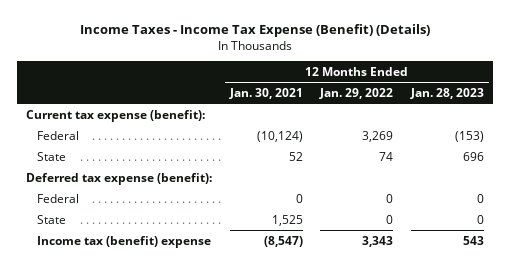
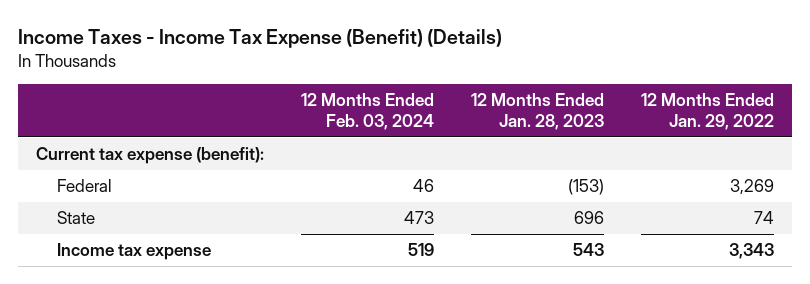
[228,87,303,99] Jan. 30, 2021 -> none
none -> [301,93,435,130] 12 Months Ended Feb. 03, 2024
[25,172,212,185] Deferred tax expense (benefit): -> none
[36,193,79,203] Federal -> none
[36,214,66,224] State -> none
[36,235,211,248] Income tax (benefit) expense -> [57,243,212,261] Income tax expense

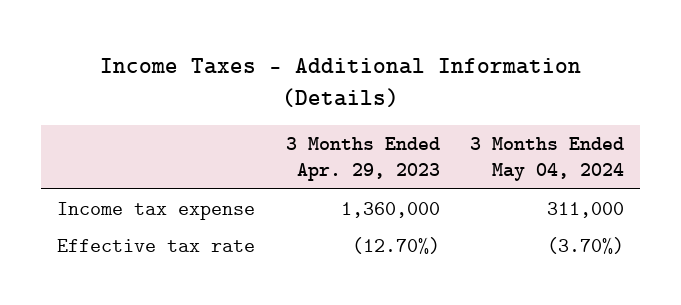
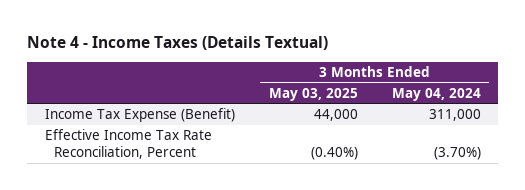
[99,57,581,107] Income Taxes - Additional Information (Details) -> [27,36,329,51] Note 4 - Income Taxes (Details Textual)
[285,136,440,182] 3 Months Ended Apr. 29, 2023 -> none
none -> [268,87,358,101] May 03, 2025
[56,201,255,220] Income tax expense -> [44,108,235,123] Income Tax Expense (Benefit)
[56,238,255,252] Effective tax rate -> [44,129,212,160] Effective Income Tax Rate Reconciliation, Percent

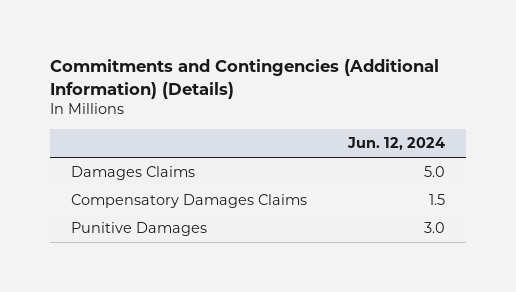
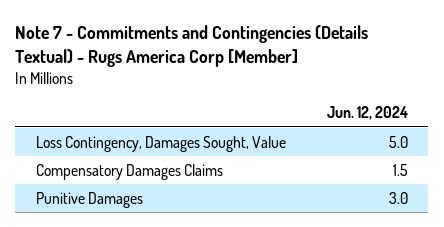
[49,59,439,99] Commitments and Contingencies (Additional Information) (Details) -> [15,25,369,67] Note 7 - Commitments and Contingencies (Details Textual) - Rugs America Corp [Member]
[70,166,195,181] Damages Claims -> [35,135,286,152] Loss Contingency, Damages Sought, Value

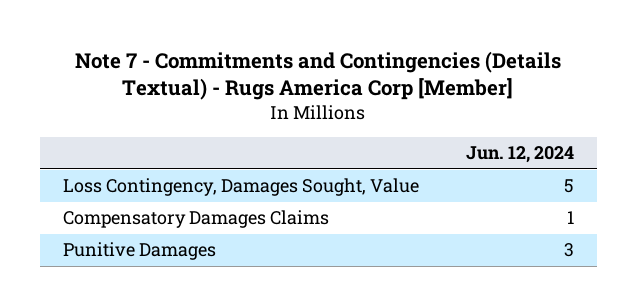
[388,135,408,148] 5.0 -> [563,179,574,194] 5
[392,163,408,176] 1.5 -> [566,211,574,225] 1
[388,191,408,204] 3.0 -> [563,243,574,258] 3

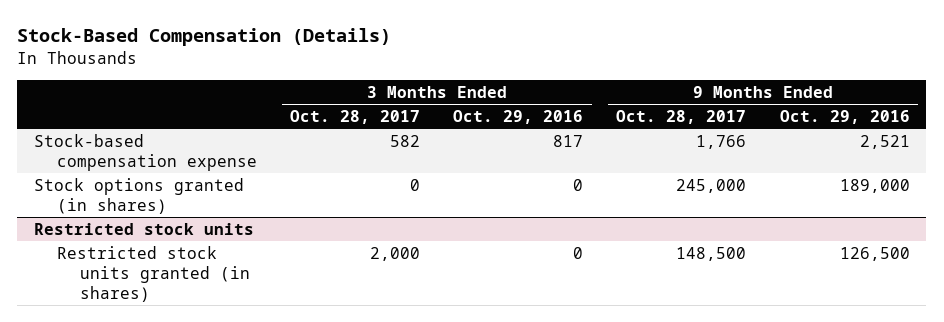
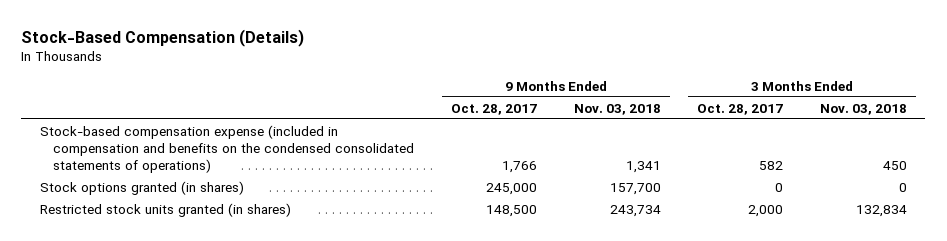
[453,110,584,125] Oct. 29, 2016 -> none
[779,110,910,125] Oct. 29, 2016 -> none
none -> [573,103,661,115] Nov. 03, 2018
none -> [820,103,908,115] Nov. 03, 2018
[33,133,258,171] Stock-based compensation expense -> [39,124,415,173] Stock-based compensation expense (included in compensation and benefits on the condensed consolidated statements of operations)
[33,222,254,235] Restricted stock units -> none

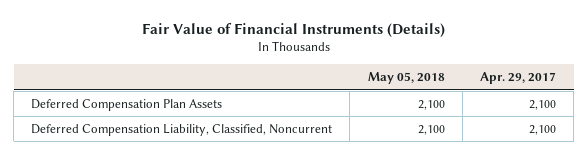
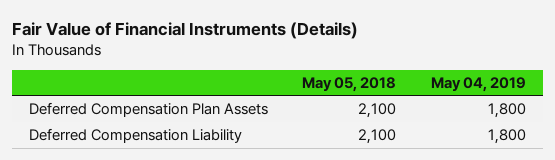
[480,72,557,85] Apr. 29, 2017 -> none
none -> [430,76,526,92] May 04, 2019
[31,123,333,136] Deferred Compensation Liability, Classified, Noncurrent -> [29,128,243,144] Deferred Compensation Liability

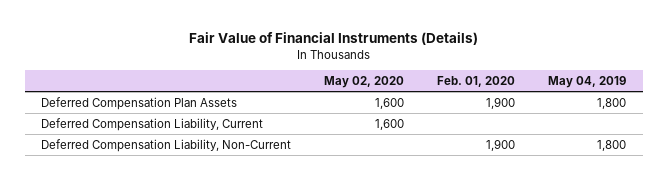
[302,76,397,92] May 05, 2018 -> none
none -> [324,75,405,88] May 02, 2020
none -> [437,75,516,87] Feb. 01, 2020
none -> [41,117,264,131] Deferred Compensation Liability, Current
[29,128,243,144] Deferred Compensation Liability -> [41,138,292,152] Deferred Compensation Liability, Non-Current

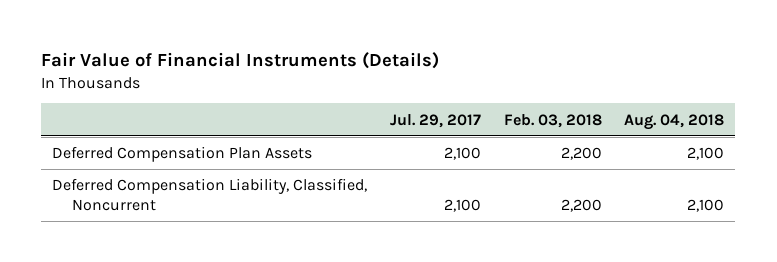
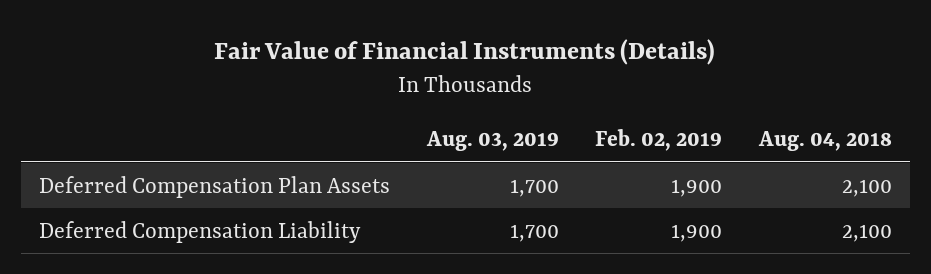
[389,113,481,128] Jul. 29, 2017 -> none
[503,113,602,128] Feb. 03, 2018 -> none
none -> [425,130,559,151] Aug. 03, 2019
none -> [595,128,723,151] Feb. 02, 2019
[52,178,368,212] Deferred Compensation Liability, Classified, Noncurrent -> [39,220,362,243] Deferred Compensation Liability

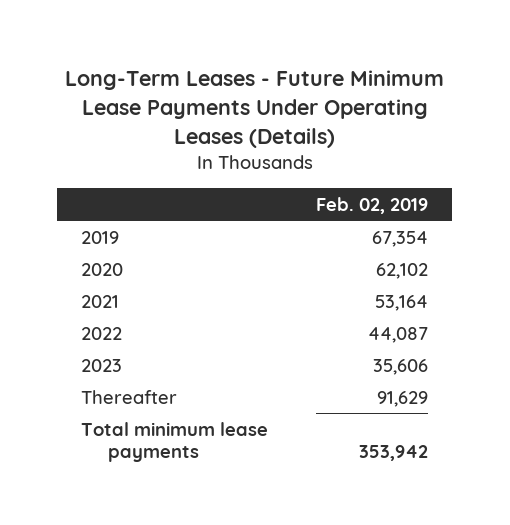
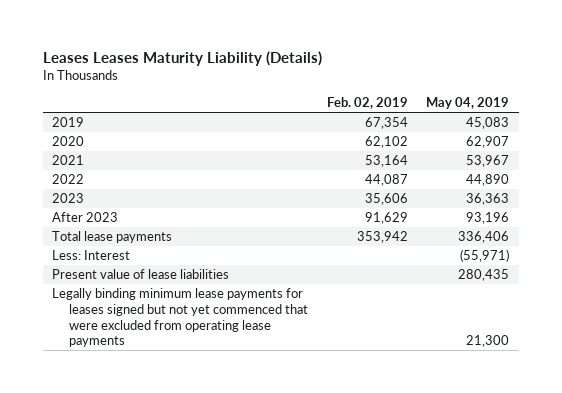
[64,70,444,149] Long-Term Leases - Future Minimum Lease Payments Under Operating Leases (Details) -> [43,51,323,67] Leases Leases Maturity Liability (Details)
none -> [426,97,510,110] May 04, 2019
[81,389,178,404] Thereafter -> [52,212,119,223] After 2023
[81,421,269,463] Total minimum lease payments -> [52,231,173,244] Total lease payments
none -> [52,250,131,261] Less: Interest
none -> [52,269,230,280] Present value of lease liabilities
none -> [52,288,309,348] Legally binding minimum lease payments for leases signed but not yet commenced that were excluded from operating lease payments

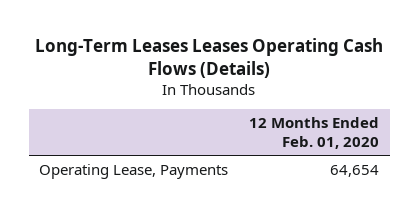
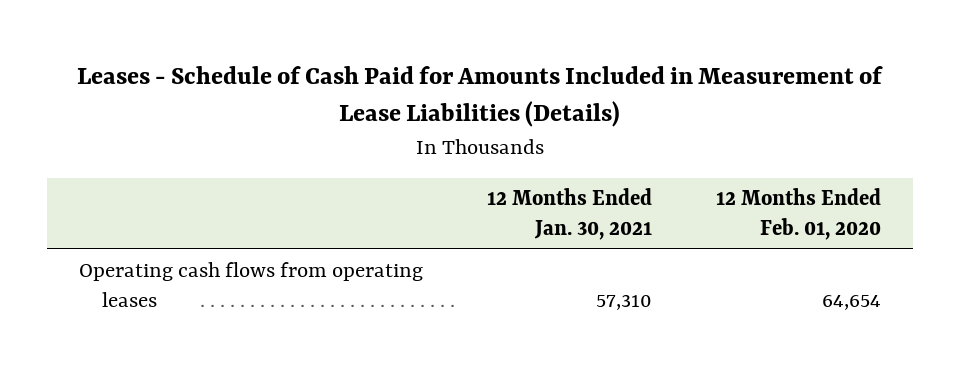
[35,37,384,78] Long-Term Leases Leases Operating Cash Flows (Details) -> [76,66,883,128] Leases - Schedule of Cash Paid for Amounts Included in Measurement of Lease Liabilities (Details)
none -> [486,187,652,241] 12 Months Ended Jan. 30, 2021
[39,163,229,179] Operating Lease, Payments -> [78,261,423,308] Operating cash flows from operating leases

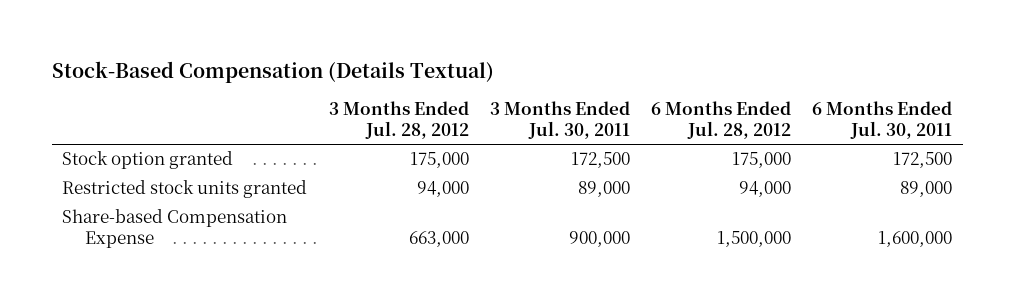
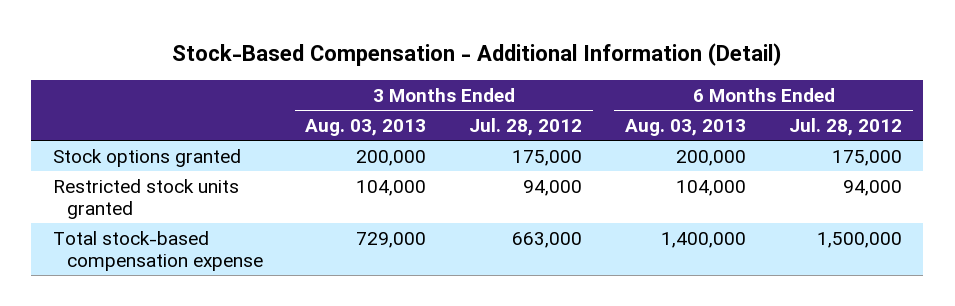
[51,61,494,84] Stock-Based Compensation (Details Textual) -> [172,43,783,67] Stock-Based Compensation - Additional Information (Detail)
[489,101,630,139] 3 Months Ended Jul. 30, 2011 -> none
[812,101,953,139] 6 Months Ended Jul. 30, 2011 -> none
none -> [305,119,427,137] Aug. 03, 2013
none -> [625,119,747,137] Aug. 03, 2013
[62,151,234,170] Stock option granted -> [52,148,241,167] Stock options granted
[62,209,288,249] Share-based Compensation Expense -> [52,230,263,272] Total stock-based compensation expense

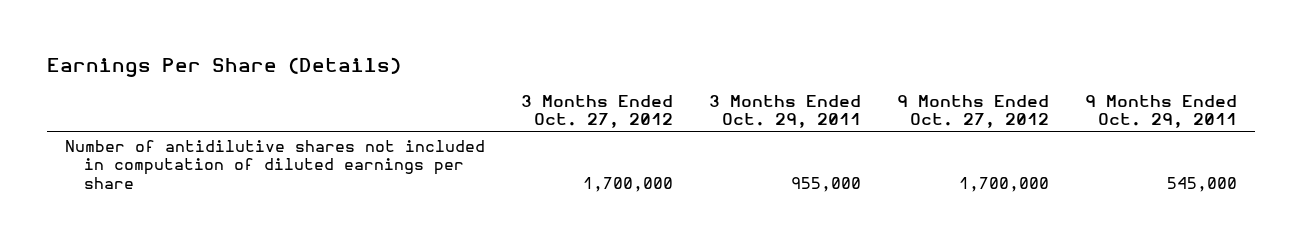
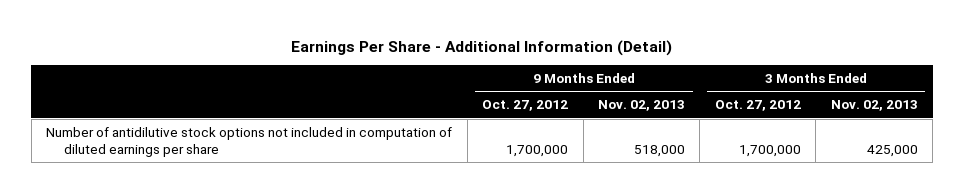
[46,56,401,77] Earnings Per Share (Details) -> [291,39,673,56] Earnings Per Share - Additional Information (Detail)
[709,94,862,129] 3 Months Ended Oct. 29, 2011 -> none
[1085,94,1238,129] 9 Months Ended Oct. 29, 2011 -> none
none -> [598,100,686,112] Nov. 02, 2013
none -> [830,100,918,112] Nov. 02, 2013
[64,139,485,189] Number of antidilutive shares not included in computation of diluted earnings per share -> [46,126,453,158] Number of antidilutive stock options not included in computation of diluted earnings per share

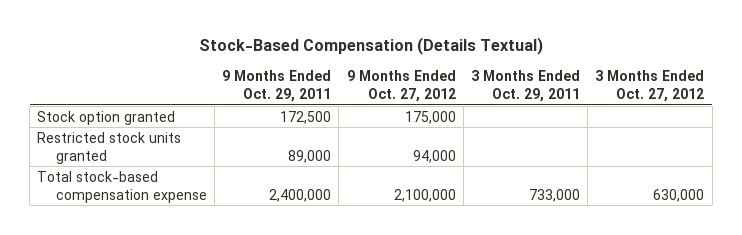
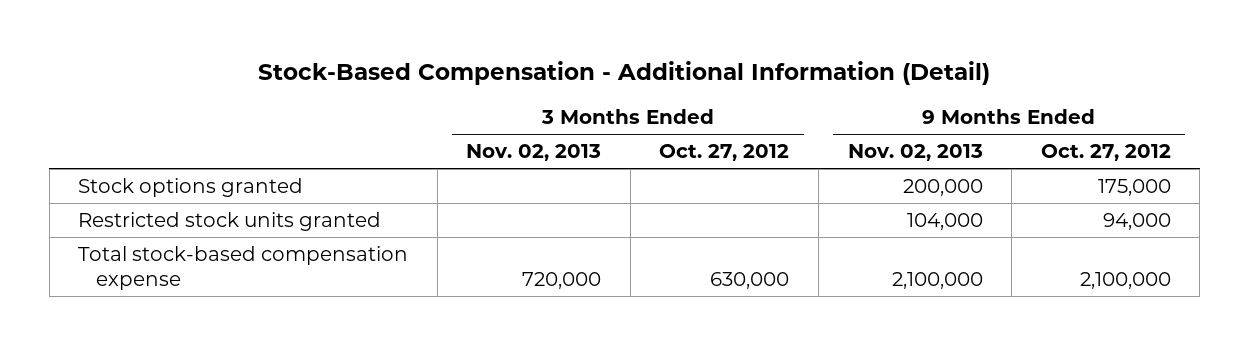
[198,37,543,56] Stock-Based Compensation (Details Textual) -> [258,61,991,86] Stock-Based Compensation - Additional Information (Detail)
[222,69,332,102] 9 Months Ended Oct. 29, 2011 -> none
[471,69,581,102] 3 Months Ended Oct. 29, 2011 -> none
none -> [466,144,602,162] Nov. 02, 2013
none -> [847,144,983,162] Nov. 02, 2013
[37,110,176,125] Stock option granted -> [78,177,304,197] Stock options granted

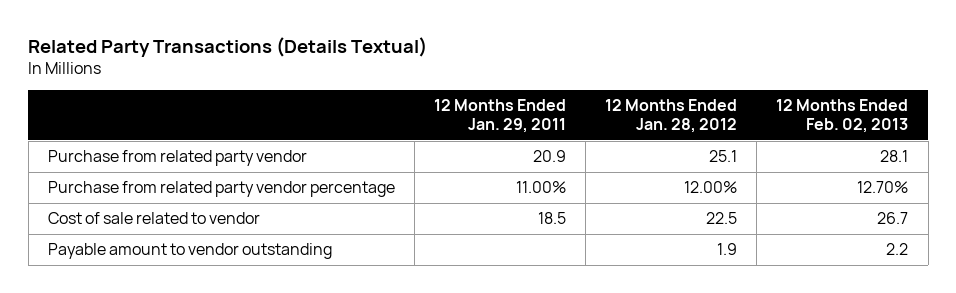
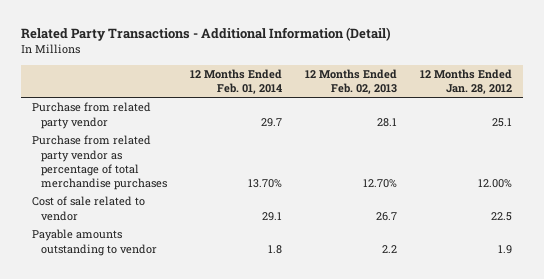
[28,37,428,58] Related Party Transactions (Details Textual) -> [21,27,392,42] Related Party Transactions - Additional Information (Detail)
[434,99,567,134] 12 Months Ended Jan. 29, 2011 -> none
none -> [189,68,282,95] 12 Months Ended Feb. 01, 2014
[47,181,395,198] Purchase from related party vendor percentage -> [32,135,167,190] Purchase from related party vendor as percentage of total merchandise purchases
[47,243,332,260] Payable amount to vendor outstanding -> [32,229,157,256] Payable amounts outstanding to vendor

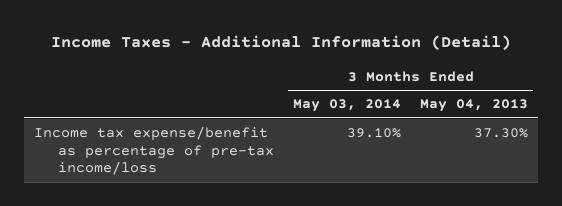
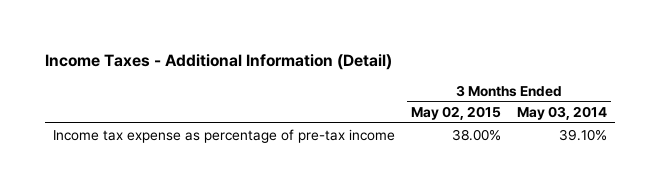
[420,99,529,113] May 04, 2013 -> none
none -> [411,106,502,121] May 02, 2015
[33,126,274,176] Income tax expense/benefit as percentage of pre-tax income/loss -> [52,128,395,143] Income tax expense as percentage of pre-tax income

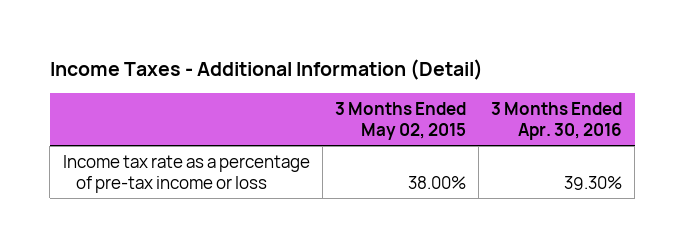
[517,106,608,121] May 03, 2014 -> none
none -> [491,101,623,141] 3 Months Ended Apr. 30, 2016
[52,128,395,143] Income tax expense as percentage of pre-tax income -> [62,154,310,194] Income tax rate as a percentage of pre-tax income or loss

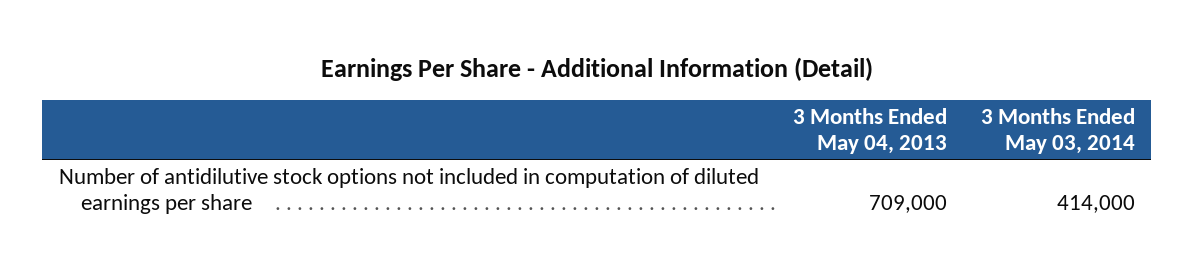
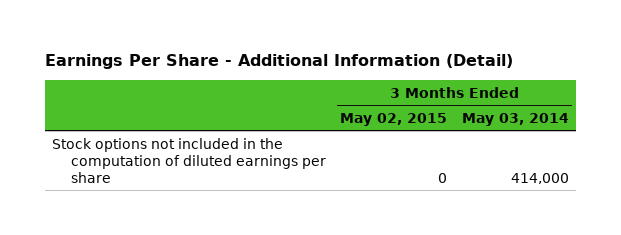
[792,107,947,155] 3 Months Ended May 04, 2013 -> none
none -> [340,112,448,126] May 02, 2015
[58,167,759,215] Number of antidilutive stock options not included in computation of diluted earnings per share -> [51,137,327,183] Stock options not included in the computation of diluted earnings per share

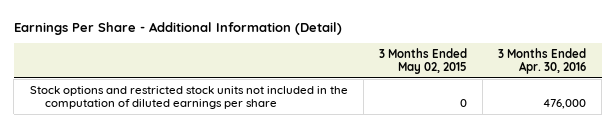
[461,112,569,126] May 03, 2014 -> none
none -> [498,47,587,75] 3 Months Ended Apr. 30, 2016
[51,137,327,183] Stock options not included in the computation of diluted earnings per share -> [29,85,348,110] Stock options and restricted stock units not included in the computation of diluted earnings per share

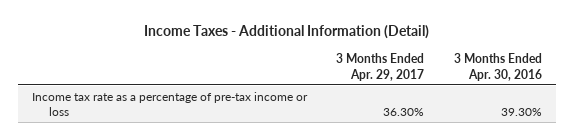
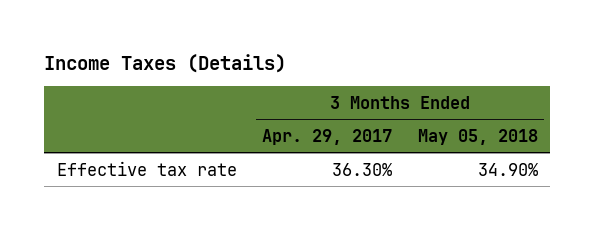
[143,25,429,40] Income Taxes - Additional Information (Detail) -> [44,53,287,73] Income Taxes (Details)
[453,53,542,81] 3 Months Ended Apr. 30, 2016 -> none
none -> [417,128,538,145] May 05, 2018
[32,91,309,117] Income tax rate as a percentage of pre-tax income or loss -> [57,160,238,176] Effective tax rate

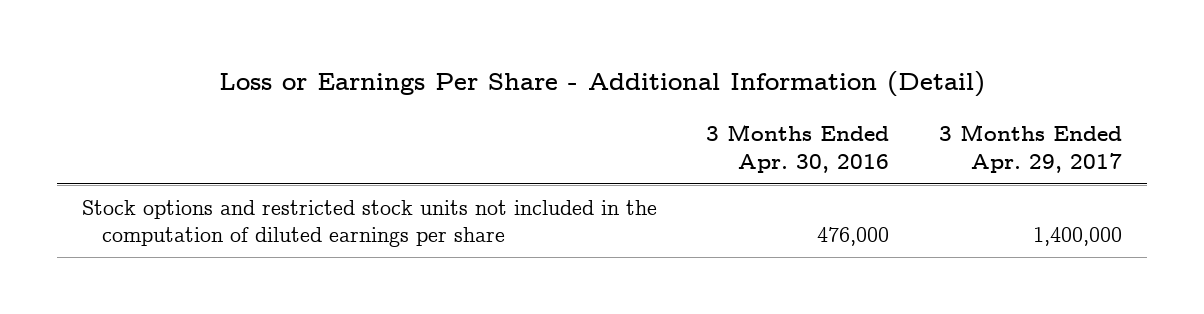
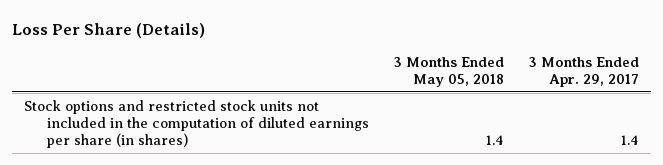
[218,70,985,97] Loss or Earnings Per Share - Additional Information (Detail) -> [12,22,206,38] Loss Per Share (Details)
[706,123,890,173] 3 Months Ended Apr. 30, 2016 -> none
none -> [392,56,504,87] 3 Months Ended May 05, 2018
[81,199,657,248] Stock options and restricted stock units not included in the computation of diluted earnings per share -> [24,99,369,149] Stock options and restricted stock units not included in the computation of diluted earnings per share (in shares)
[1033,227,1123,247] 1,400,000 -> [620,135,639,146] 1.4

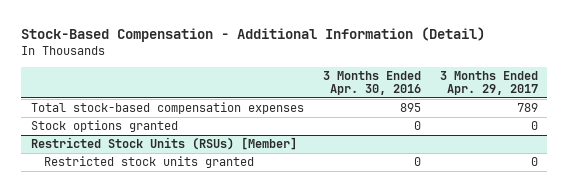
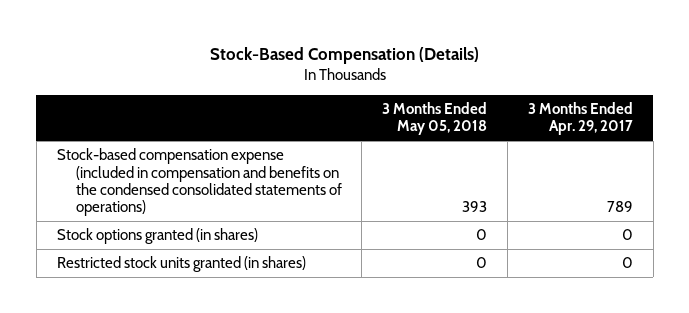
[21,27,486,43] Stock-Based Compensation - Additional Information (Detail) -> [209,46,479,64] Stock-Based Compensation (Details)
[322,70,421,96] 3 Months Ended Apr. 30, 2016 -> none
none -> [382,102,488,136] 3 Months Ended May 05, 2018
[30,137,297,151] Restricted Stock Units (RSUs) [Member] -> none
[30,102,304,115] Total stock-based compensation expenses -> [56,148,342,217] Stock-based compensation expense (included in compensation and benefits on the condensed consolidated statements of operations)
[30,120,178,133] Stock options granted -> [56,228,258,245] Stock options granted (in shares)
[43,156,254,169] Restricted stock units granted -> [56,256,306,273] Restricted stock units granted (in shares)

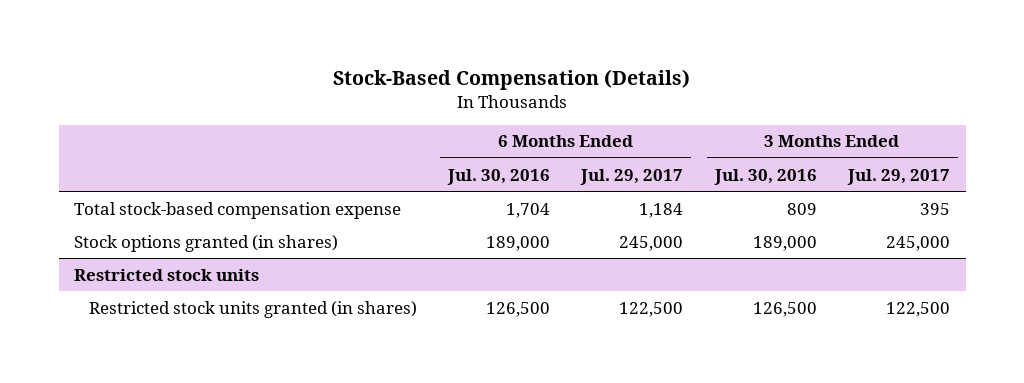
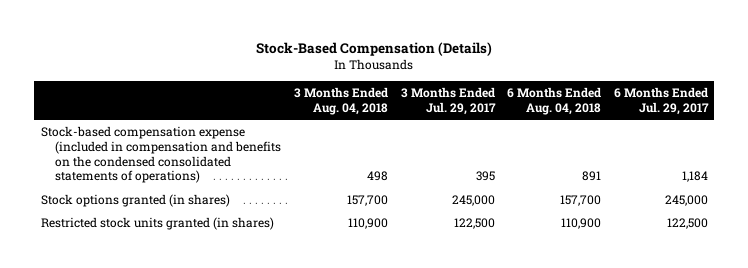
[446,168,550,185] Jul. 30, 2016 -> none
[713,168,817,185] Jul. 30, 2016 -> none
none -> [294,87,389,115] 3 Months Ended Aug. 04, 2018
none -> [507,87,602,115] 6 Months Ended Aug. 04, 2018
[74,201,402,219] Total stock-based compensation expense -> [40,126,282,184] Stock-based compensation expense (included in compensation and benefits on the condensed consolidated statements of operations)
[74,268,260,281] Restricted stock units -> none

